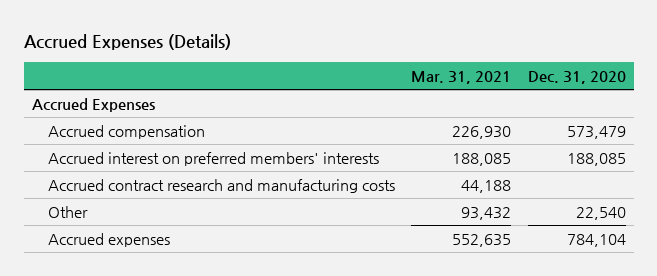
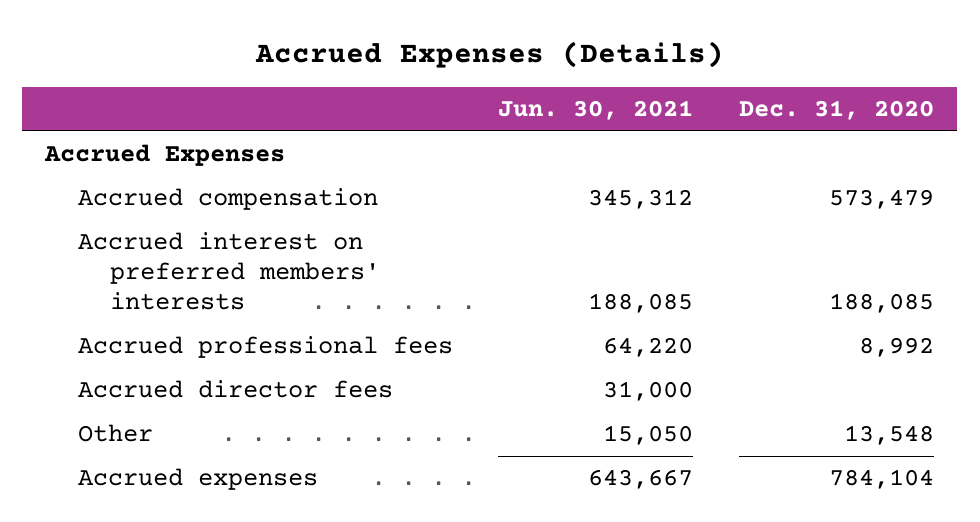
[411,70,512,84] Mar. 31, 2021 -> none
none -> [498,100,694,121] Jun. 30, 2021
[48,178,396,193] Accrued contract research and manufacturing costs -> none
none -> [77,336,453,359] Accrued professional fees
none -> [77,380,393,399] Accrued director fees
[575,206,626,220] 22,540 -> [844,425,935,446] 13,548

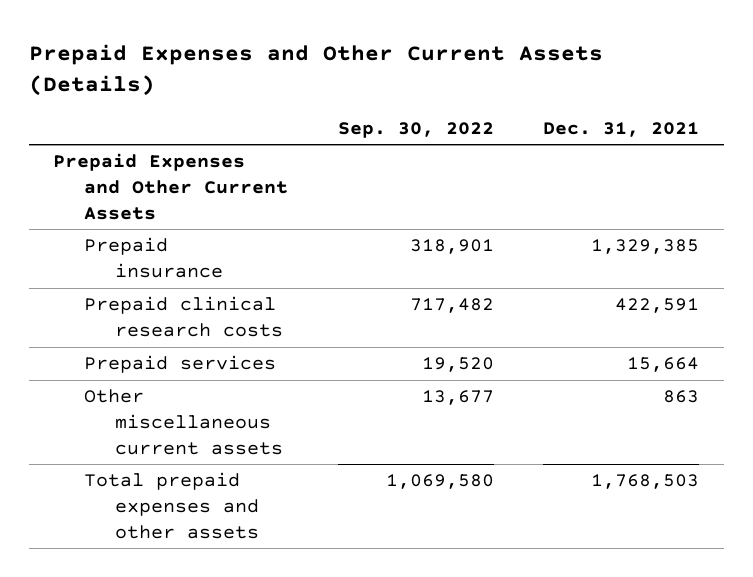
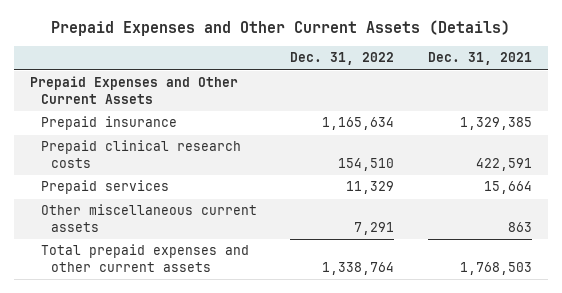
[337,121,494,138] Sep. 30, 2022 -> none
none -> [290,52,395,66] Dec. 31, 2022
[84,472,260,539] Total prepaid expenses and other assets -> [40,244,249,272] Total prepaid expenses and other current assets

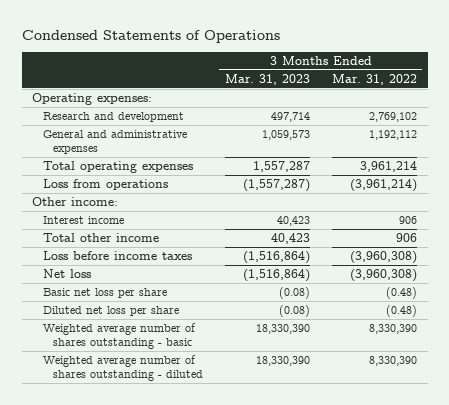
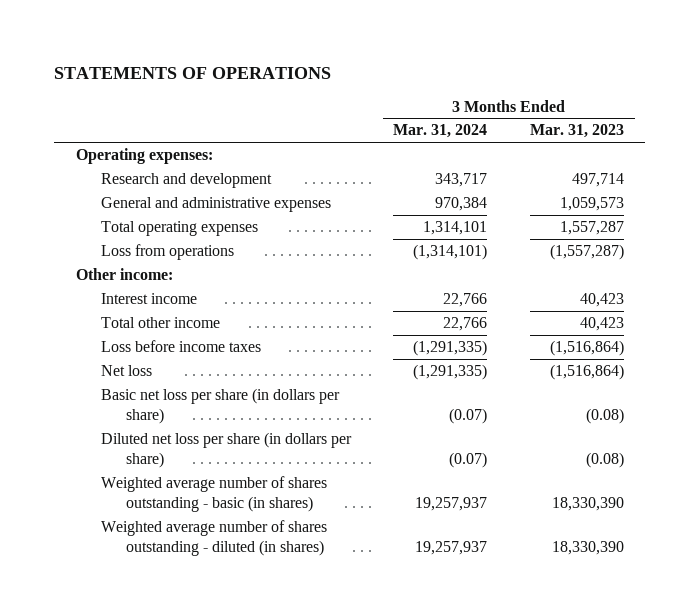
[21,29,280,43] Condensed Statements of Operations -> [54,66,332,79] STATEMENTS OF OPERATIONS
[331,73,417,85] Mar. 31, 2022 -> none
none -> [393,124,488,139] Mar. 31, 2024
[42,288,167,299] Basic net loss per share -> [100,388,340,425] Basic net loss per share (in dollars per share)
[42,306,179,317] Diluted net loss per share -> [100,432,352,469] Diluted net loss per share (in dollars per share)
[42,323,196,350] Weighted average number of shares outstanding - basic -> [100,476,327,513] Weighted average number of shares outstanding - basic (in shares)
[42,355,204,382] Weighted average number of shares outstanding - diluted -> [100,520,327,557] Weighted average number of shares outstanding - diluted (in shares)

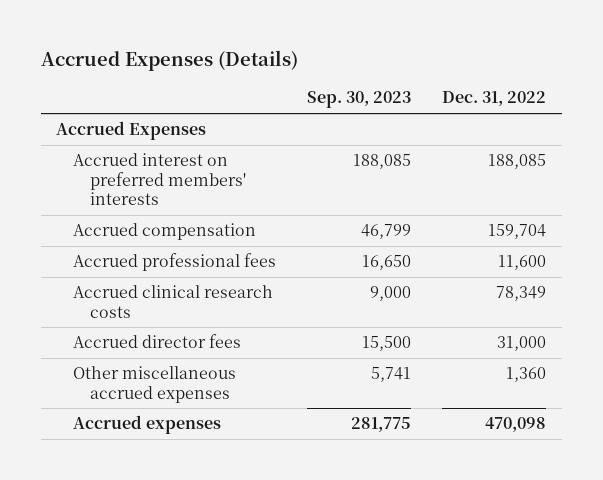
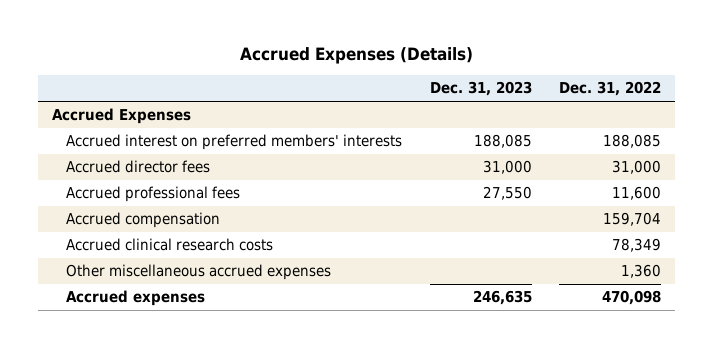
[307,91,412,109] Sep. 30, 2023 -> none
none -> [429,81,532,97] Dec. 31, 2023
[73,334,242,349] Accrued director fees -> [65,160,210,174] Accrued director fees
[73,223,257,241] Accrued compensation -> [65,212,220,229] Accrued compensation

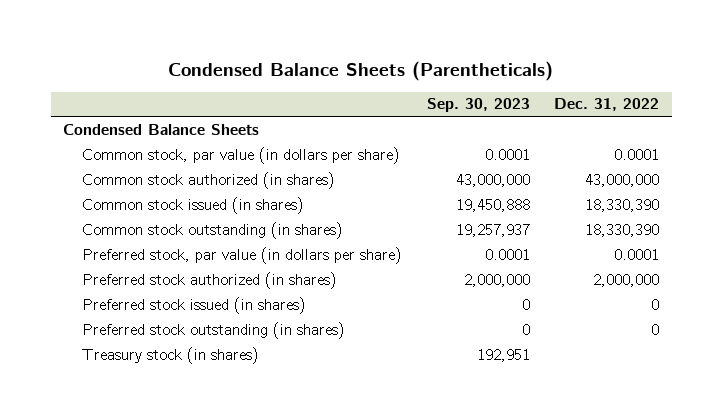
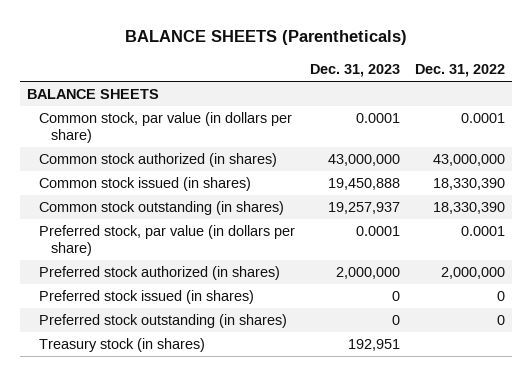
[168,60,554,81] Condensed Balance Sheets (Parentheticals) -> [125,30,408,46] BALANCE SHEETS (Parentheticals)
[426,98,530,113] Sep. 30, 2023 -> none
none -> [310,63,401,77] Dec. 31, 2023
[63,123,260,135] Condensed Balance Sheets -> [27,89,160,100] BALANCE SHEETS

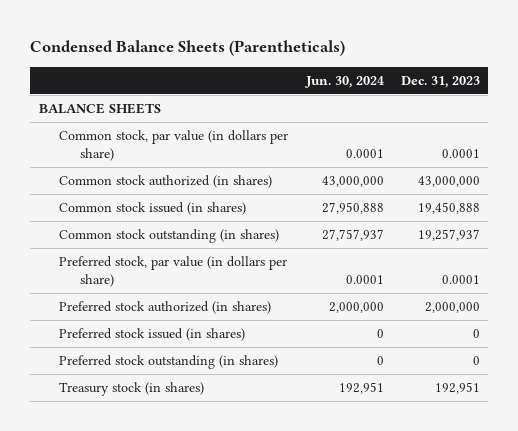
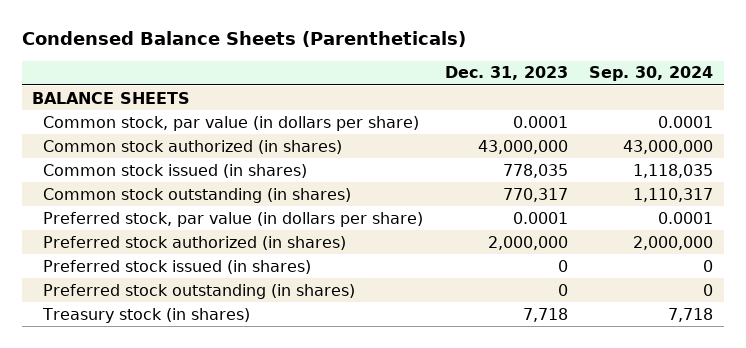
[304,75,384,88] Jun. 30, 2024 -> none
none -> [589,66,714,82] Sep. 30, 2024
[417,202,480,215] 19,450,888 -> [502,163,568,178] 778,035
[417,229,480,242] 19,257,937 -> [502,187,568,202] 770,317
[434,382,480,395] 192,951 -> [522,307,568,322] 7,718

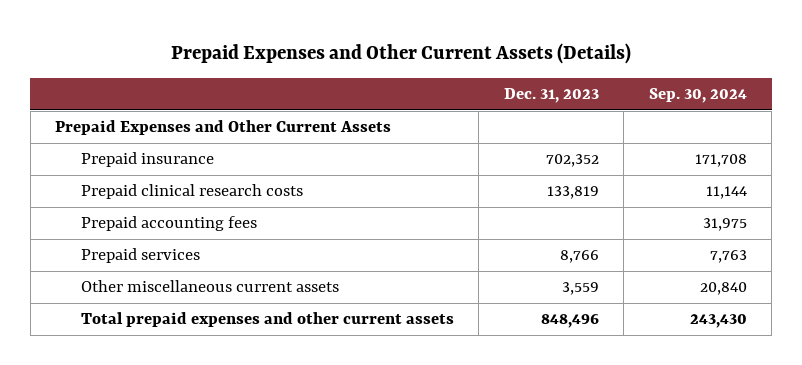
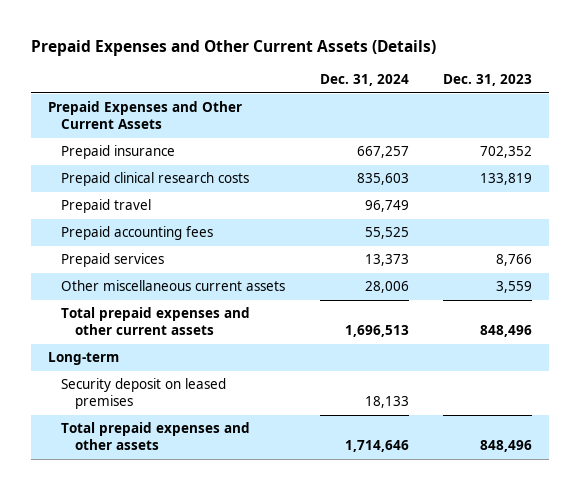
[648,87,747,103] Sep. 30, 2024 -> none
none -> [319,73,409,86] Dec. 31, 2024
none -> [61,199,152,214] Prepaid travel
none -> [48,352,120,366] Long-term
none -> [61,378,227,410] Security deposit on leased premises
none -> [61,422,251,451] Total prepaid expenses and other assets

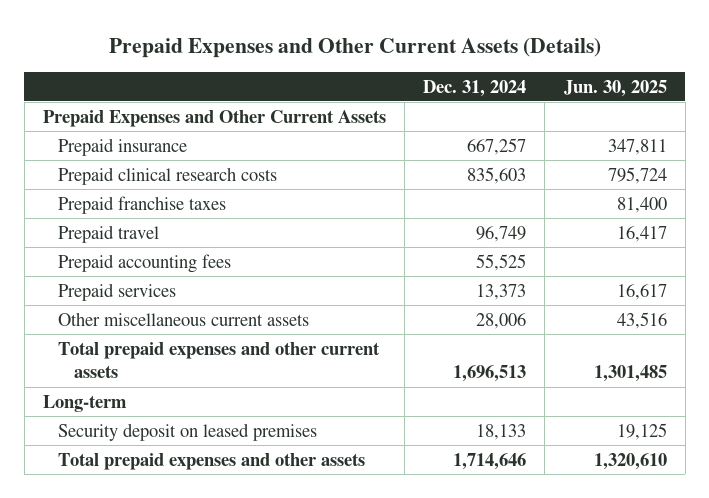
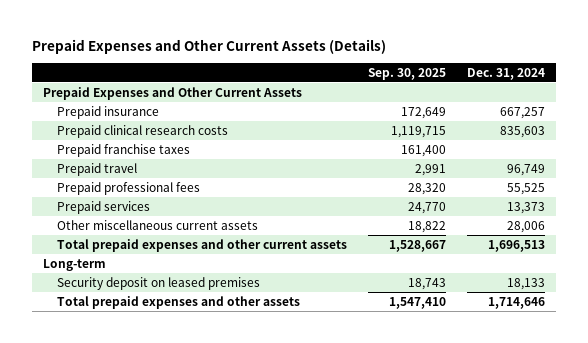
[563,79,667,97] Jun. 30, 2025 -> none
none -> [368,67,447,80] Sep. 30, 2025
[58,253,232,273] Prepaid accounting fees -> [57,182,201,196] Prepaid professional fees

